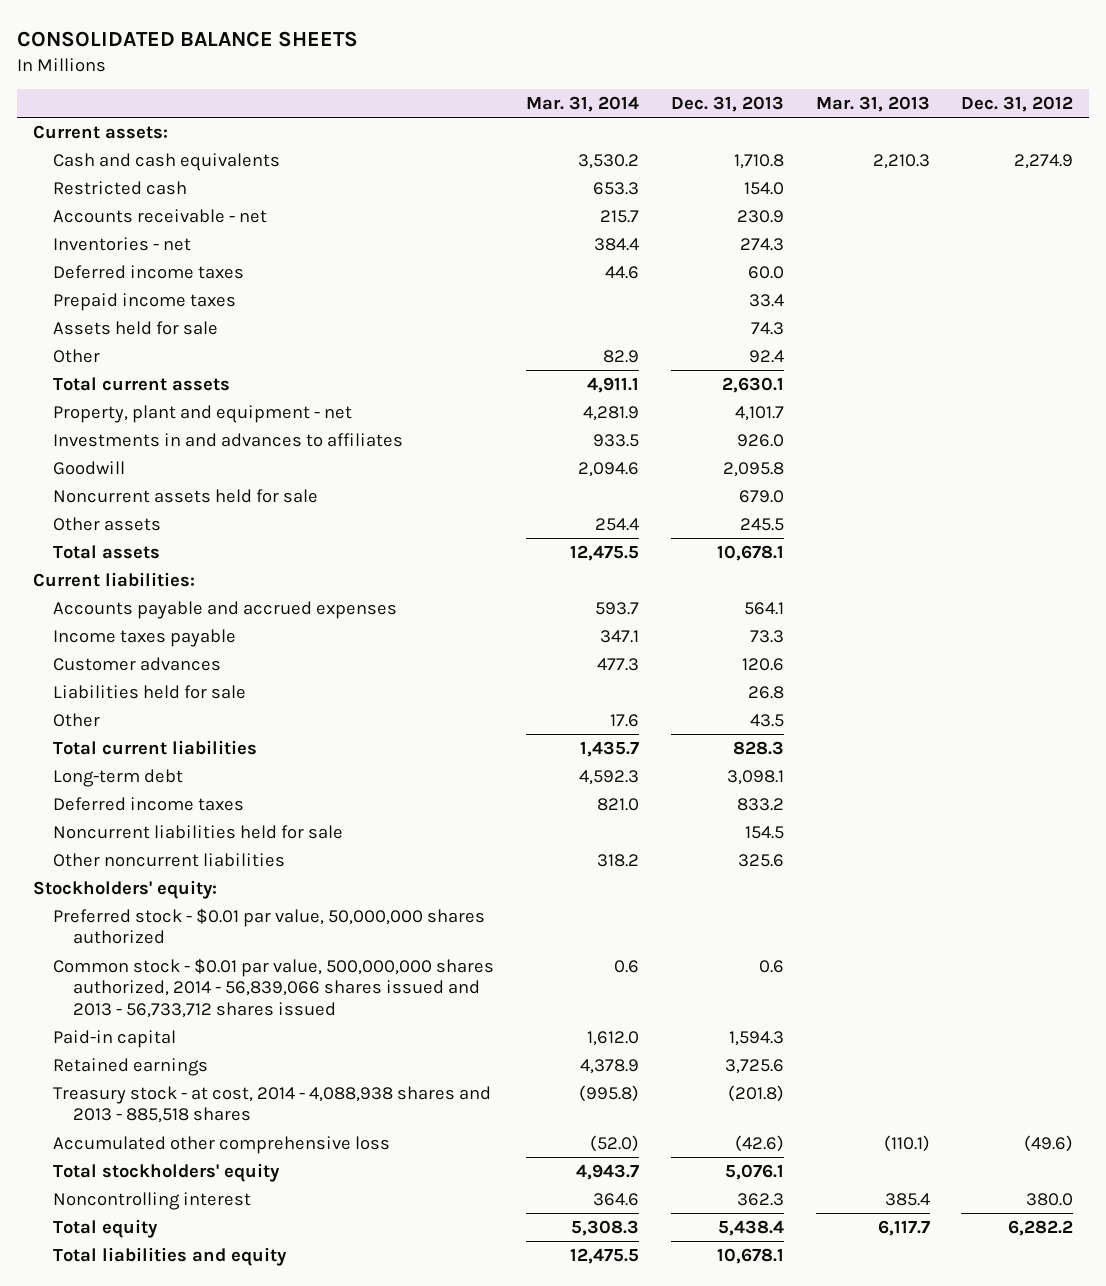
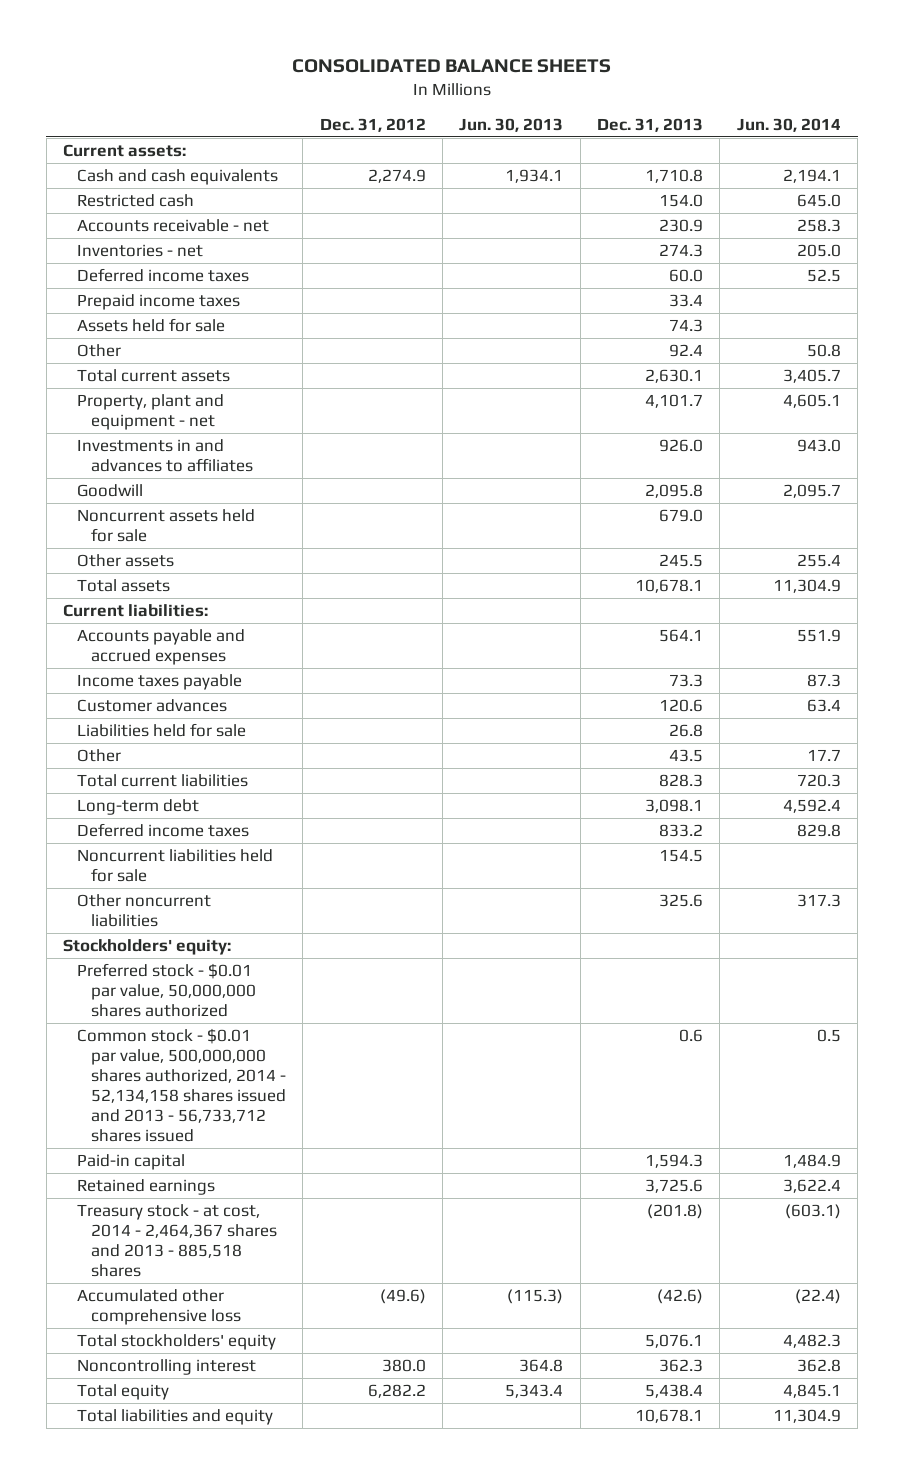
[525,96,639,113] Mar. 31, 2014 -> none
[815,96,930,113] Mar. 31, 2013 -> none
none -> [459,117,564,132] Jun. 30, 2013
none -> [736,117,841,132] Jun. 30, 2014
[52,957,494,1019] Common stock - $0.01 par value, 500,000,000 shares authorized, 2014 - 56,839,066 shares issued and 2013 - 56,733,712 shares issued -> [77,1027,286,1143] Common stock - $0.01 par value, 500,000,000 shares authorized, 2014 - 52,134,158 shares issued and 2013 - 56,733,712 shares issued
[52,1085,491,1124] Treasury stock - at cost, 2014 - 4,088,938 shares and 2013 - 885,518 shares -> [77,1203,277,1278] Treasury stock - at cost, 2014 - 2,464,367 shares and 2013 - 885,518 shares

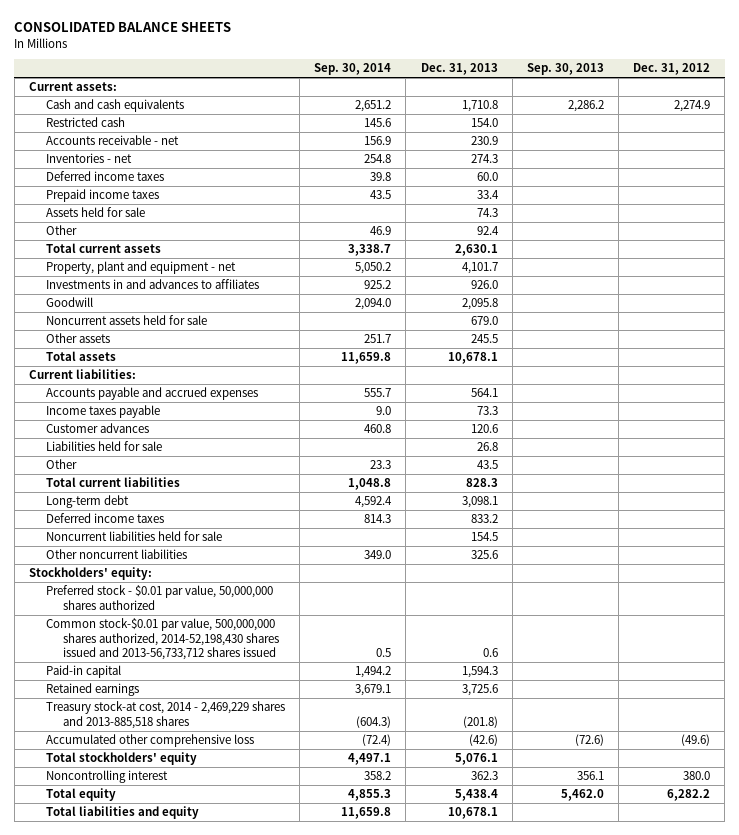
[459,117,564,132] Jun. 30, 2013 -> none
[736,117,841,132] Jun. 30, 2014 -> none
none -> [314,63,392,76] Sep. 30, 2014
none -> [526,63,604,76] Sep. 30, 2013
[77,1027,286,1143] Common stock - $0.01 par value, 500,000,000 shares authorized, 2014 - 52,134,158 shares issued and 2013 - 56,733,712 shares issued -> [45,618,279,660] Common stock-$0.01 par value, 500,000,000 shares authorized, 2014-52,198,430 shares issued and 2013-56,733,712 shares issued
[77,1203,277,1278] Treasury stock - at cost, 2014 - 2,464,367 shares and 2013 - 885,518 shares -> [45,701,285,729] Treasury stock-at cost, 2014 - 2,469,229 shares and 2013-885,518 shares

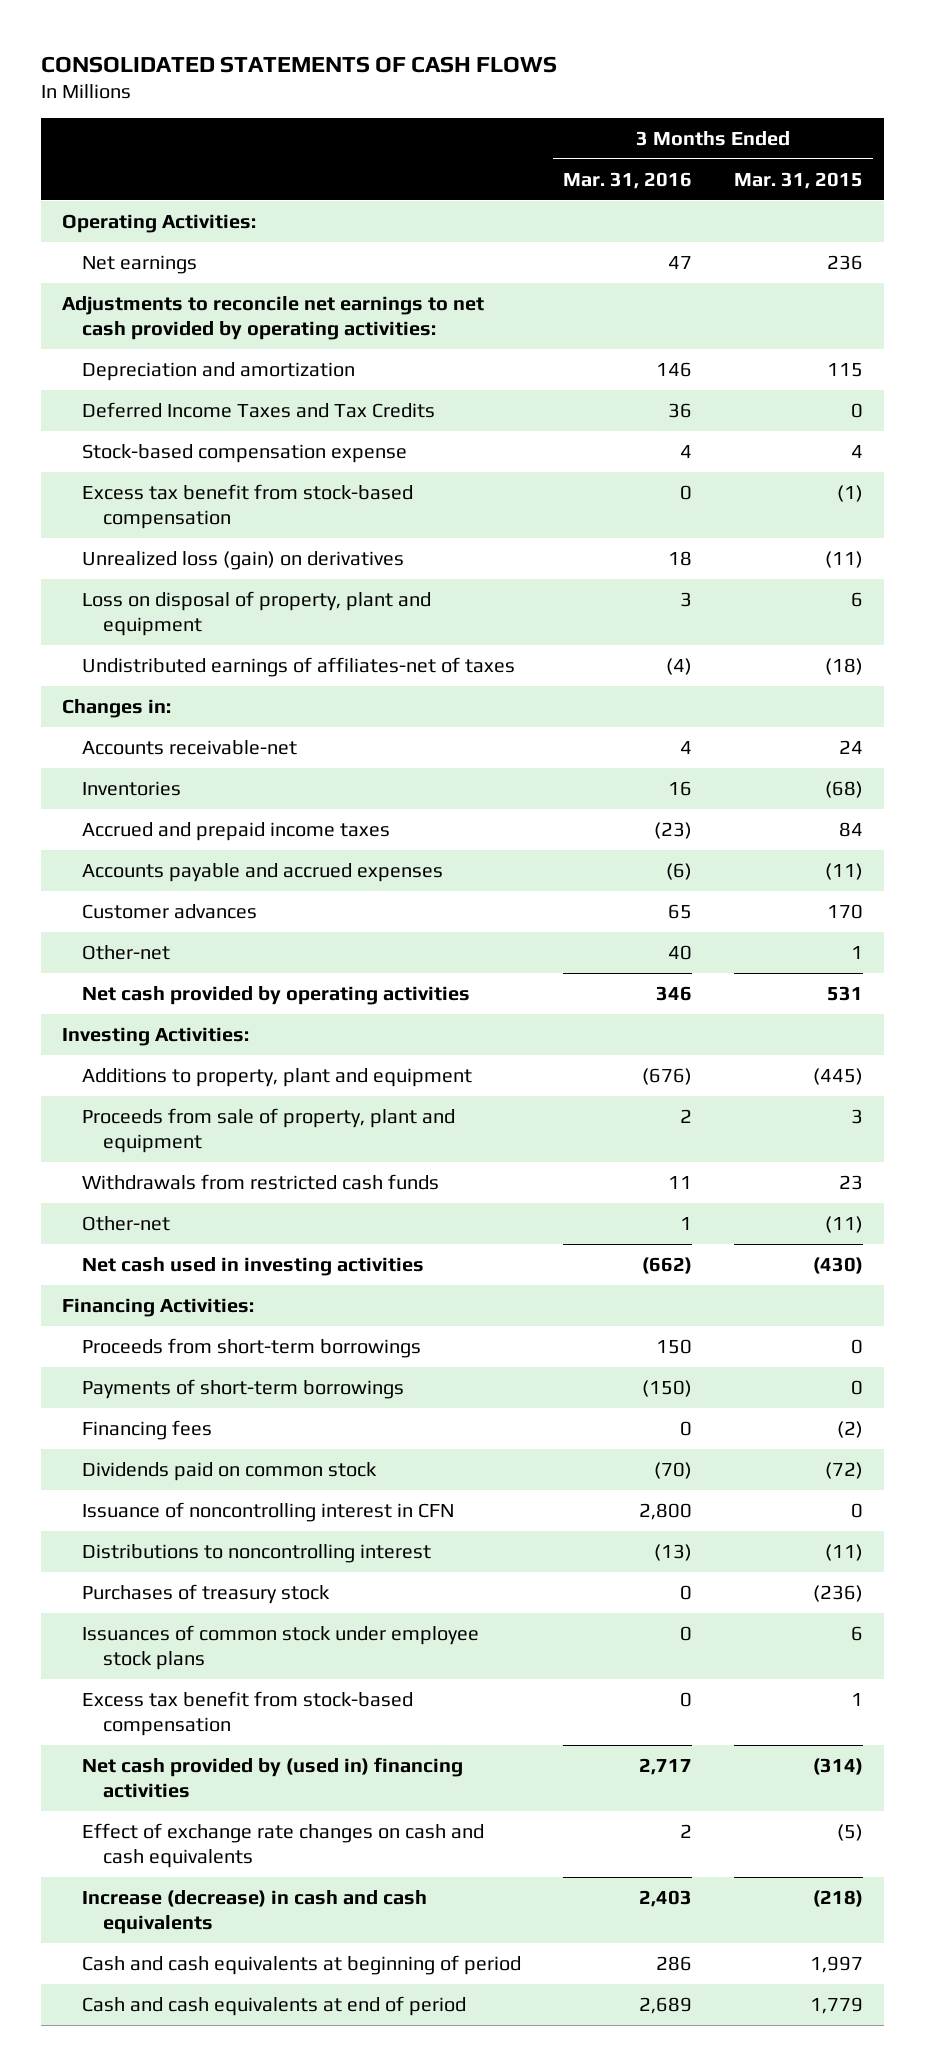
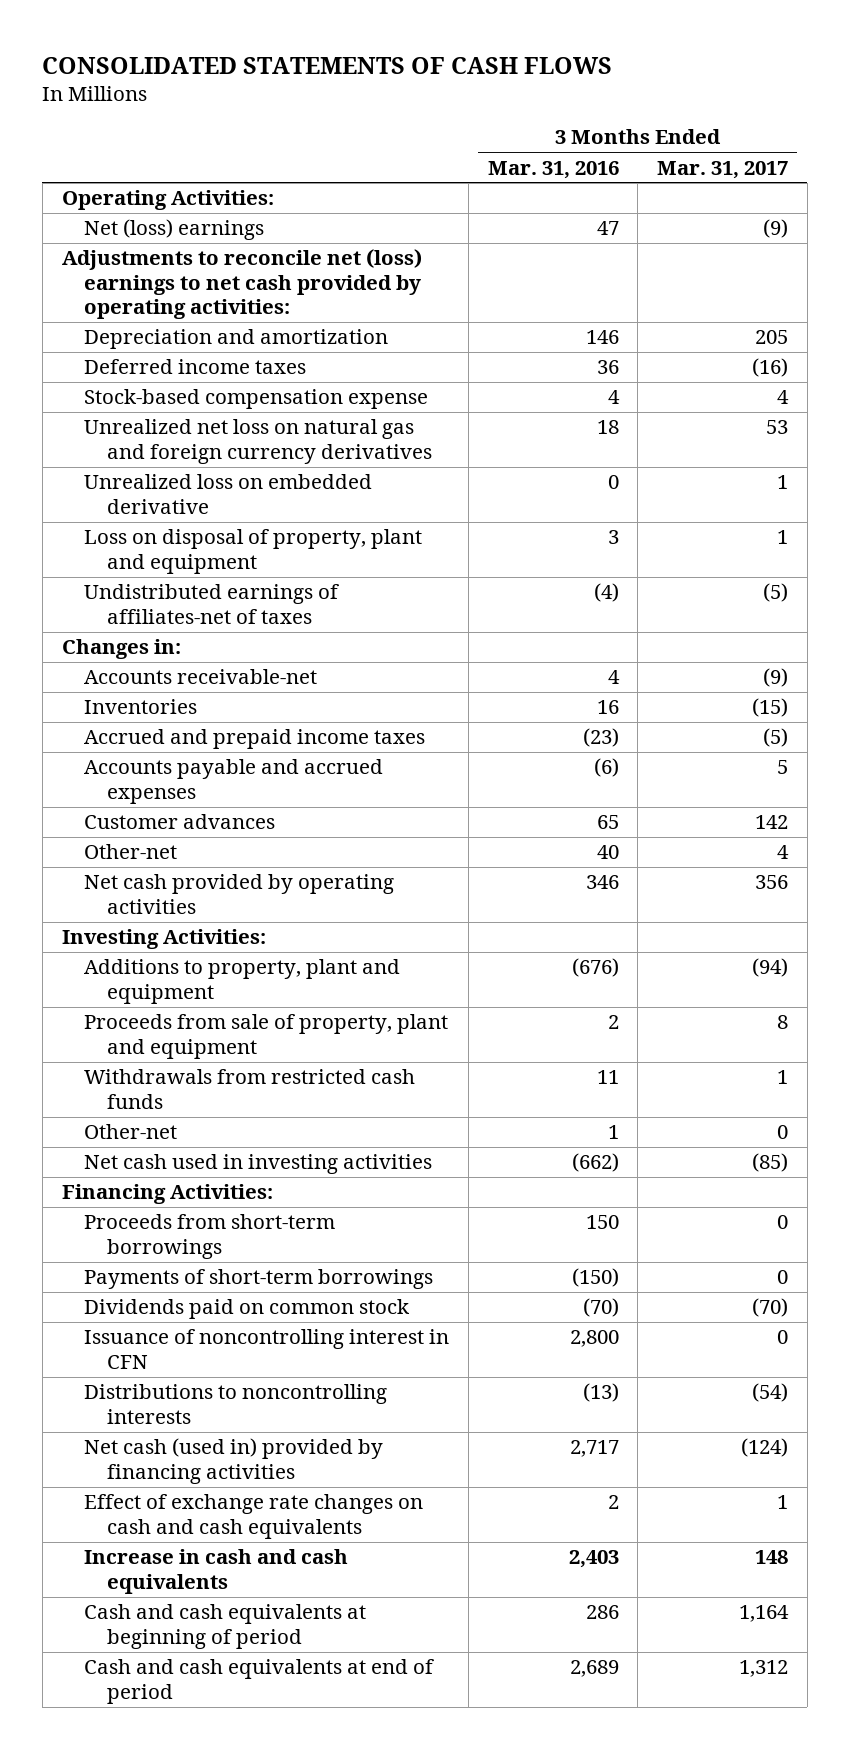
[734,171,864,189] Mar. 31, 2015 -> none
none -> [656,160,788,179] Mar. 31, 2017
[82,254,198,274] Net earnings -> [84,219,265,241] Net (loss) earnings
[61,295,484,340] Adjustments to reconcile net earnings to net cash provided by operating activities: -> [61,249,422,320] Adjustments to reconcile net (loss) earnings to net cash provided by operating activities:
[82,401,436,418] Deferred Income Taxes and Tax Credits -> [84,359,307,375] Deferred income taxes
[82,483,414,529] Excess tax benefit from stock-based compensation -> none
[82,550,405,570] Unrealized loss (gain) on derivatives -> [84,419,433,464] Unrealized net loss on natural gas and foreign currency derivatives
none -> [84,474,373,514] Unrealized loss on embedded derivative
[82,1419,213,1440] Financing fees -> none
[82,1583,331,1604] Purchases of treasury stock -> none
[82,1624,480,1670] Issuances of common stock under employee stock plans -> none
[82,1690,414,1736] Excess tax benefit from stock-based compensation -> none
[82,1543,432,1563] Distributions to noncontrolling interest -> [84,1384,388,1424] Distributions to noncontrolling interests
[82,1756,464,1798] Net cash provided by (used in) financing activities -> [84,1438,384,1484] Net cash (used in) provided by financing activities
[82,1889,428,1934] Increase (decrease) in cash and cash equivalents -> [84,1549,349,1594] Increase in cash and cash equivalents

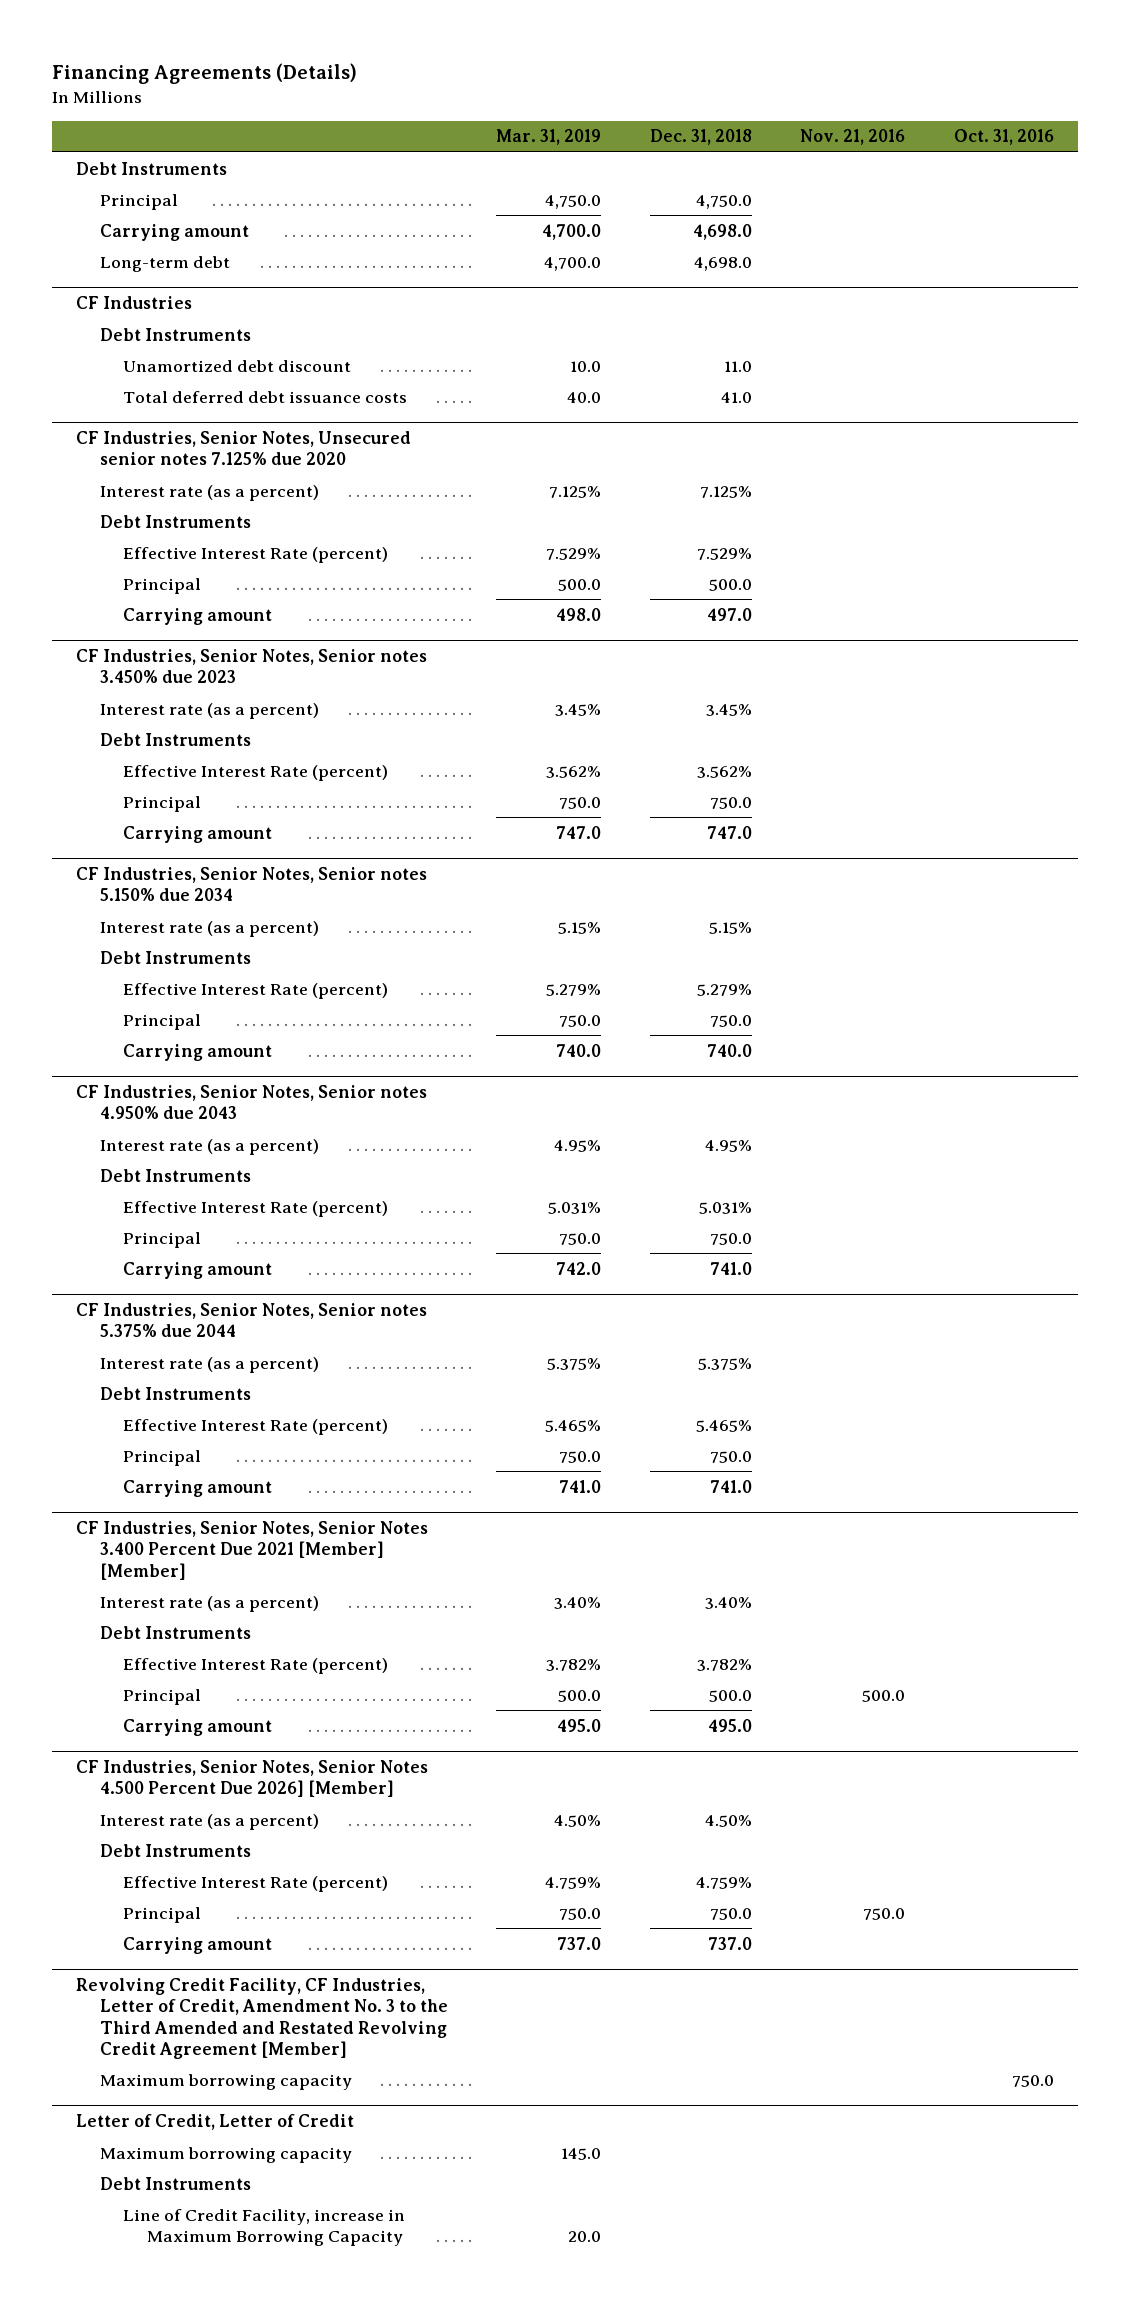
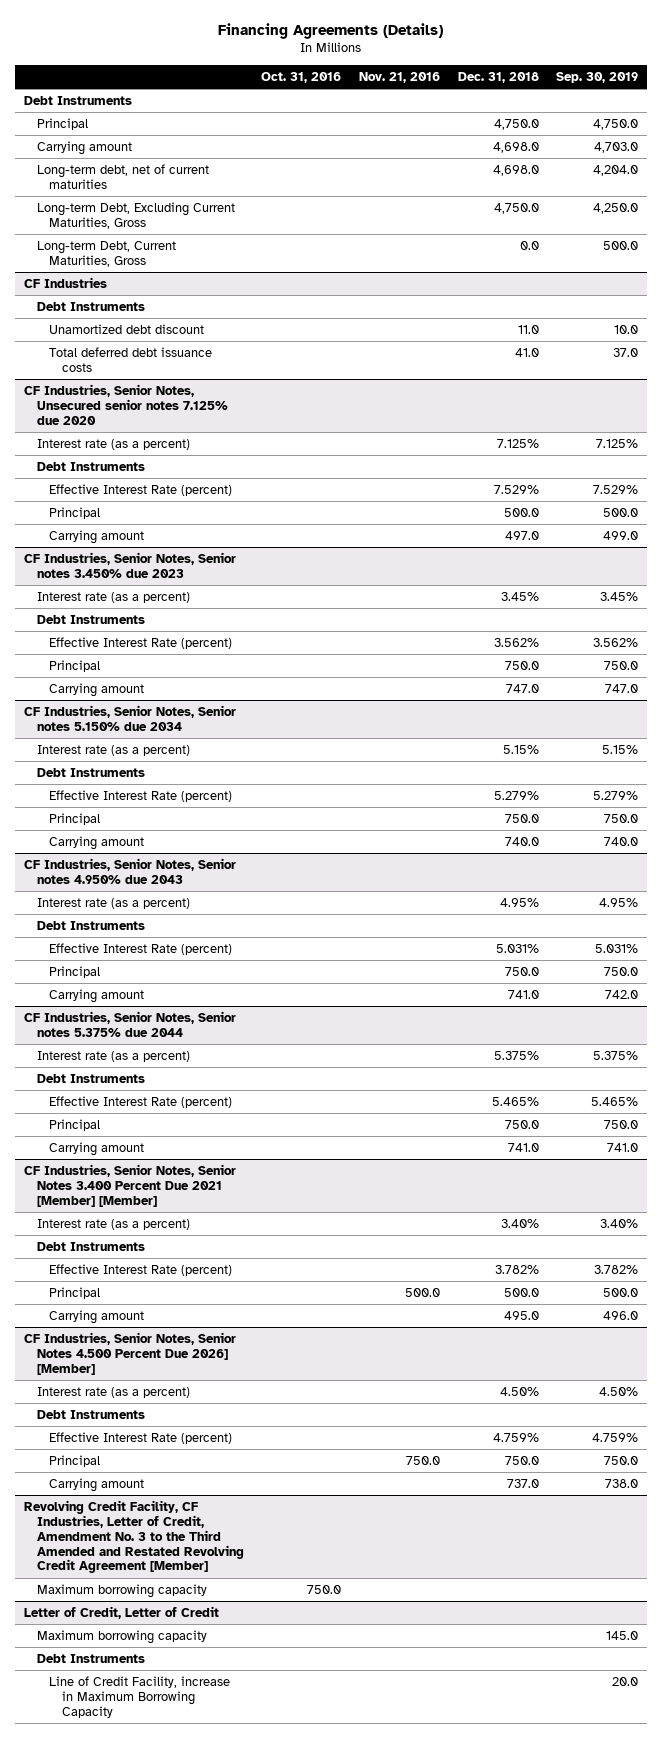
[496,129,602,146] Mar. 31, 2019 -> none
none -> [556,71,639,83] Sep. 30, 2019
[99,255,230,272] Long-term debt -> [36,163,209,189] Long-term debt, net of current maturities
none -> [36,201,235,229] Long-term Debt, Excluding Current Maturities, Gross
none -> [36,240,176,267] Long-term Debt, Current Maturities, Gross

